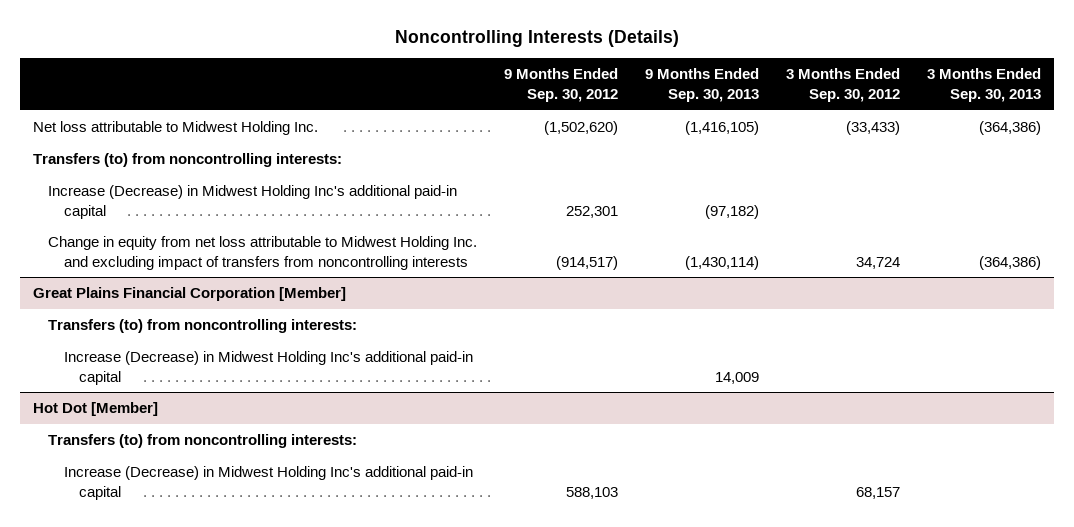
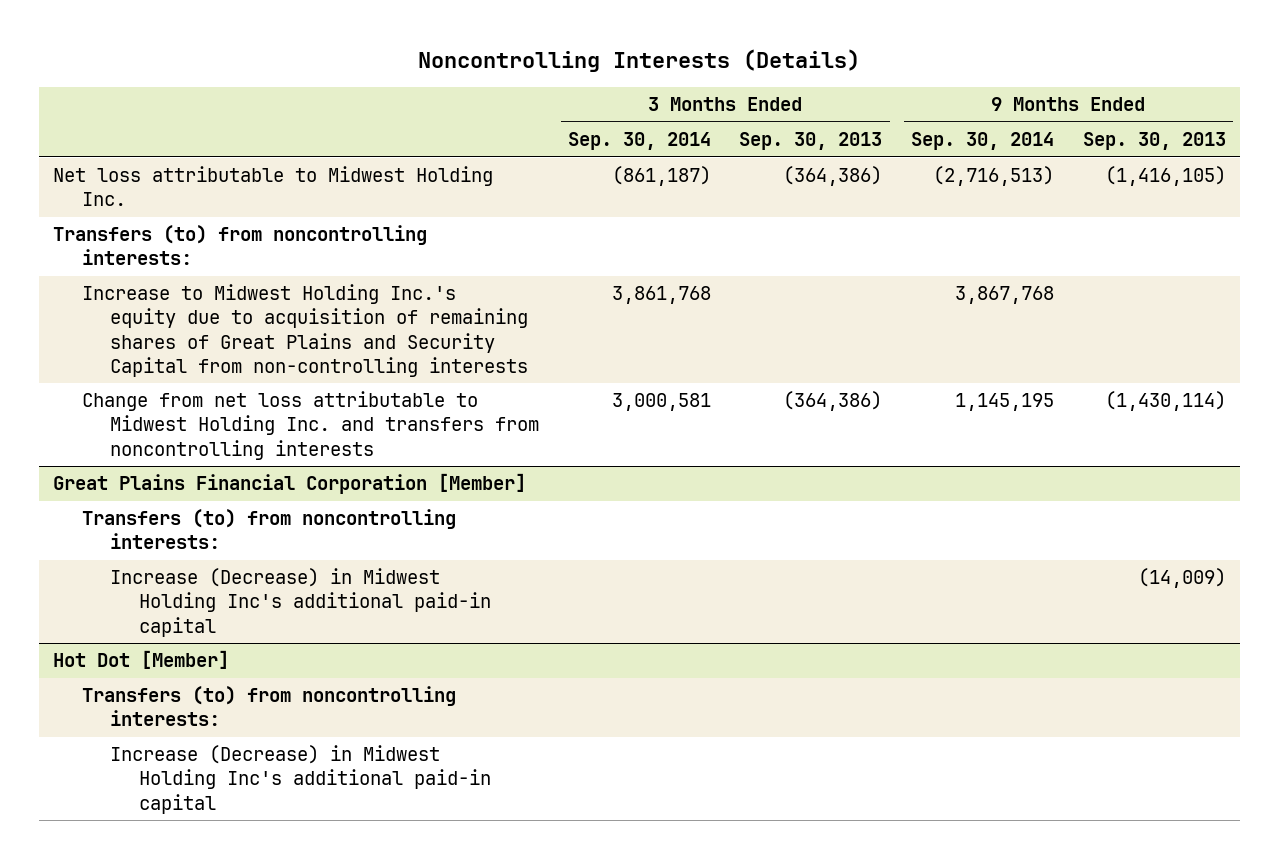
[504,68,619,102] 9 Months Ended Sep. 30, 2012 -> none
[786,68,901,102] 3 Months Ended Sep. 30, 2012 -> none
none -> [567,132,711,151] Sep. 30, 2014
none -> [911,132,1055,151] Sep. 30, 2014
[48,185,458,219] Increase (Decrease) in Midwest Holding Inc's additional paid-in capital -> none
none -> [81,284,529,377] Increase to Midwest Holding Inc.'s equity due to acquisition of remaining shares of Great Plains and Security Capital from non-controlling interests
[48,236,478,270] Change in equity from net loss attributable to Midwest Holding Inc. and excluding impact of transfers from noncontrolling interests -> [81,391,540,460] Change from net loss attributable to Midwest Holding Inc. and transfers from noncontrolling interests
[715,371,760,384] 14,009 -> [1137,568,1226,589] (14,009)

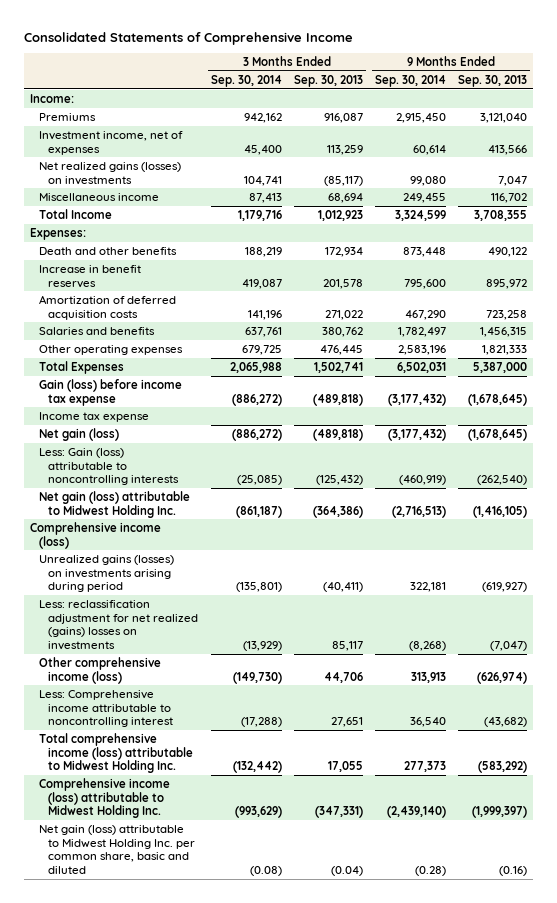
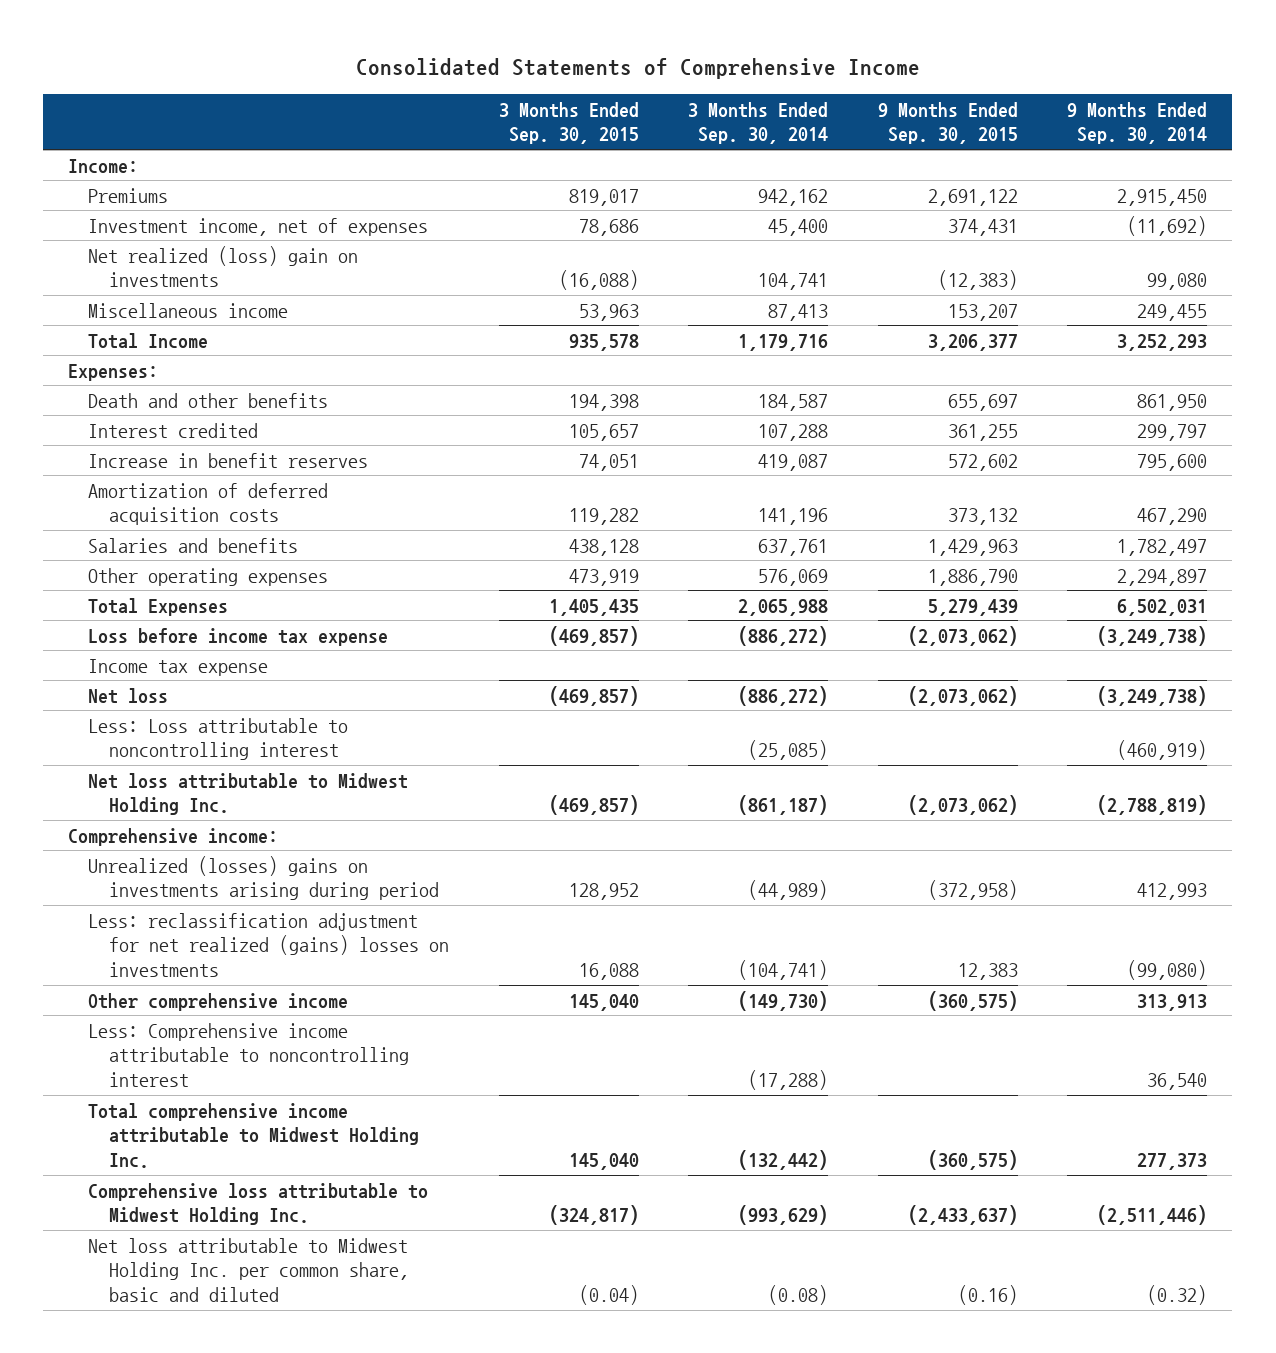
[293,74,363,87] Sep. 30, 2013 -> none
[458,74,528,87] Sep. 30, 2013 -> none
none -> [498,101,639,145] 3 Months Ended Sep. 30, 2015
none -> [877,101,1018,145] 9 Months Ended Sep. 30, 2015
[413,144,447,155] 60,614 -> [1127,215,1208,236] (11,692)
[39,161,182,185] Net realized gains (losses) on investments -> [88,245,359,288] Net realized (loss) gain on investments
[395,209,447,221] 3,324,599 -> [1117,333,1208,351] 3,252,293
[244,246,282,257] 188,219 -> [758,393,829,411] 184,587
[403,246,447,257] 873,448 -> [1137,393,1208,411] 861,950
none -> [88,422,259,438] Interest credited
[241,344,282,355] 679,725 -> [758,568,829,586] 576,069
[398,344,447,355] 2,583,196 -> [1117,568,1208,586] 2,294,897
[39,378,183,406] Gain (loss) before income tax expense -> [88,627,389,646] Loss before income tax expense
[388,393,447,406] (3,177,432) -> [1097,625,1208,646] (3,249,738)
[39,427,120,441] Net gain (loss) -> [88,687,169,704] Net loss
[388,428,447,441] (3,177,432) -> [1097,685,1208,706] (3,249,738)
[39,447,180,486] Less: Gain (loss) attributable to noncontrolling interests -> [88,717,349,761] Less: Loss attributable to noncontrolling interest
[39,490,191,518] Net gain (loss) attributable to Midwest Holding Inc. -> [88,772,409,816] Net loss attributable to Midwest Holding Inc.
[392,505,447,518] (2,716,513) -> [1097,795,1208,816] (2,788,819)
[29,521,161,549] Comprehensive income (loss) -> [68,827,279,846] Comprehensive income:
[39,554,175,593] Unrealized gains (losses) on investments arising during period -> [88,855,439,901] Unrealized (losses) gains on investments arising during period
[235,582,282,593] (135,801) -> [748,880,829,901] (44,989)
[410,582,447,593] 322,181 -> [1137,883,1208,901] 412,993
[242,640,282,651] (13,929) -> [738,959,829,980] (104,741)
[409,640,447,651] (8,268) -> [1127,959,1208,980] (99,080)
[39,656,162,684] Other comprehensive income (loss) -> [88,992,349,1011] Other comprehensive income
[39,732,194,774] Total comprehensive income (loss) attributable to Midwest Holding Inc. -> [88,1102,419,1168] Total comprehensive income attributable to Midwest Holding Inc.
[39,777,171,819] Comprehensive income (loss) attributable to Midwest Holding Inc. -> [88,1182,429,1226] Comprehensive loss attributable to Midwest Holding Inc.
[387,806,447,819] (2,439,140) -> [1097,1205,1208,1226] (2,511,446)
[39,824,196,874] Net gain (loss) attributable to Midwest Holding Inc. per common share, basic and diluted -> [88,1237,409,1302] Net loss attributable to Midwest Holding Inc. per common share, basic and diluted
[415,865,447,876] (0.28) -> [1147,1284,1208,1305] (0.32)

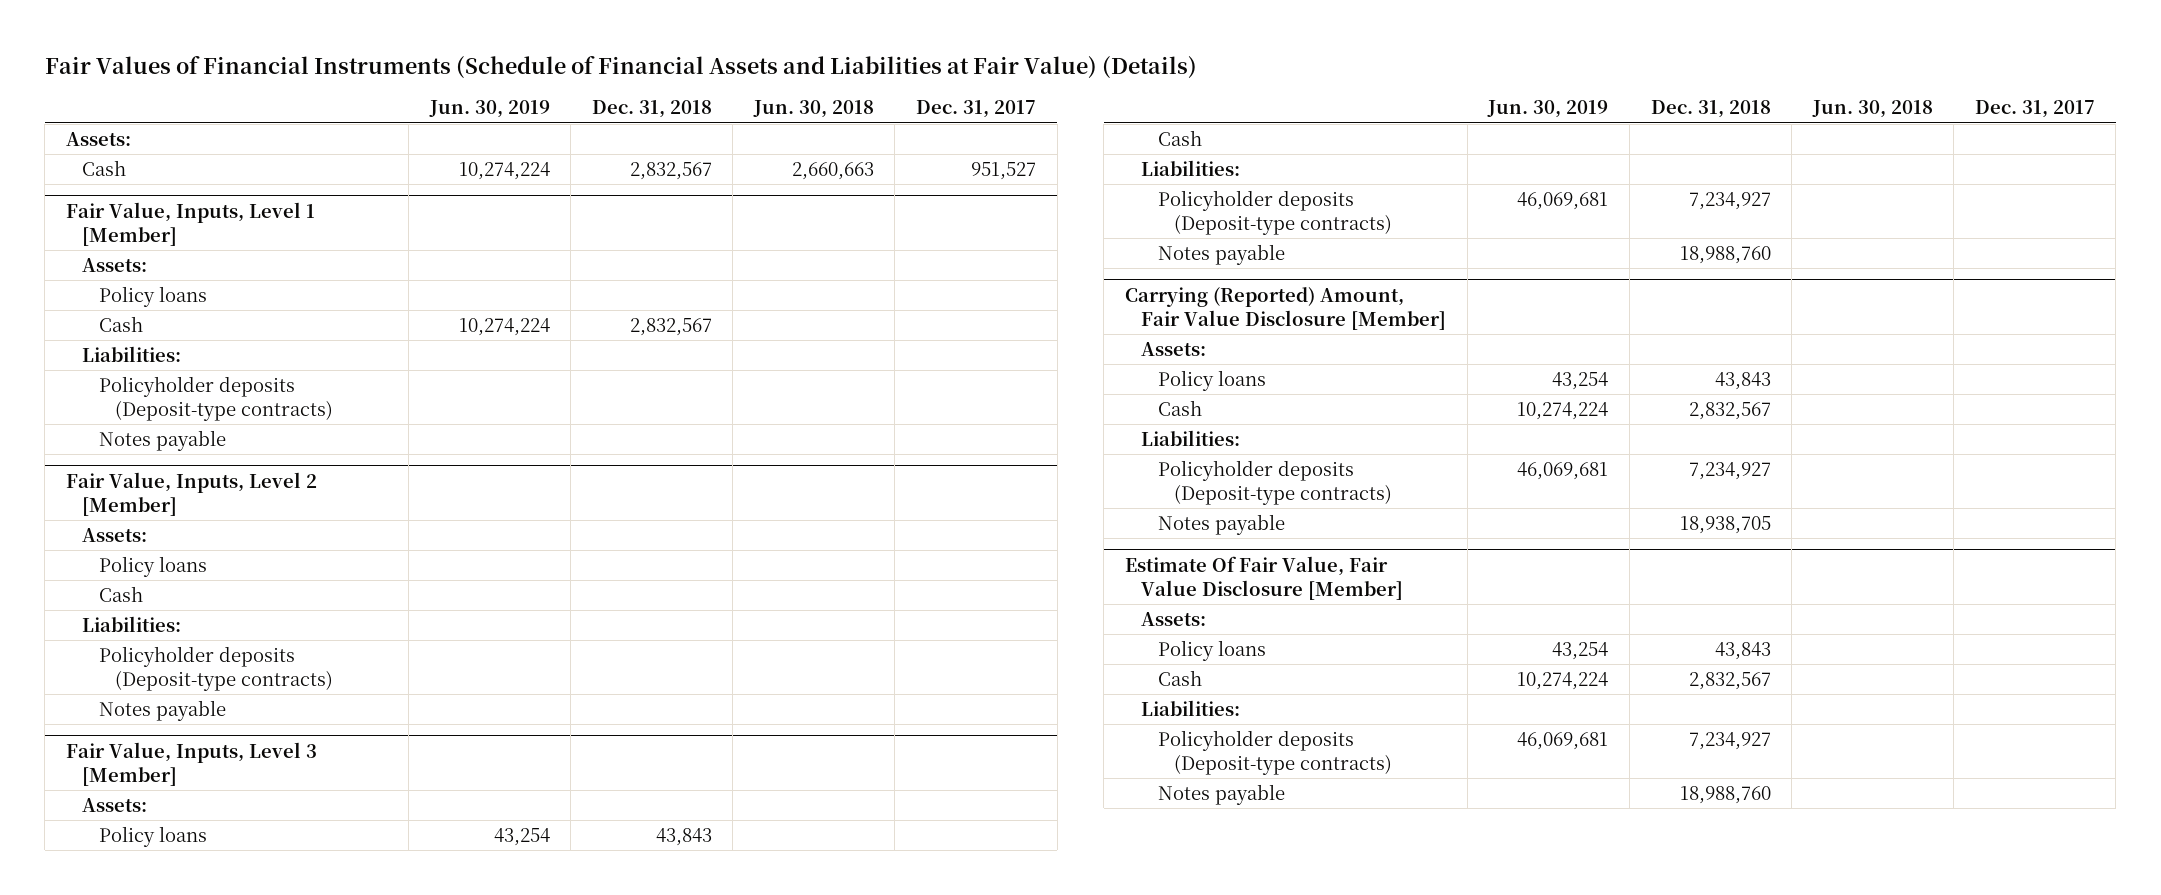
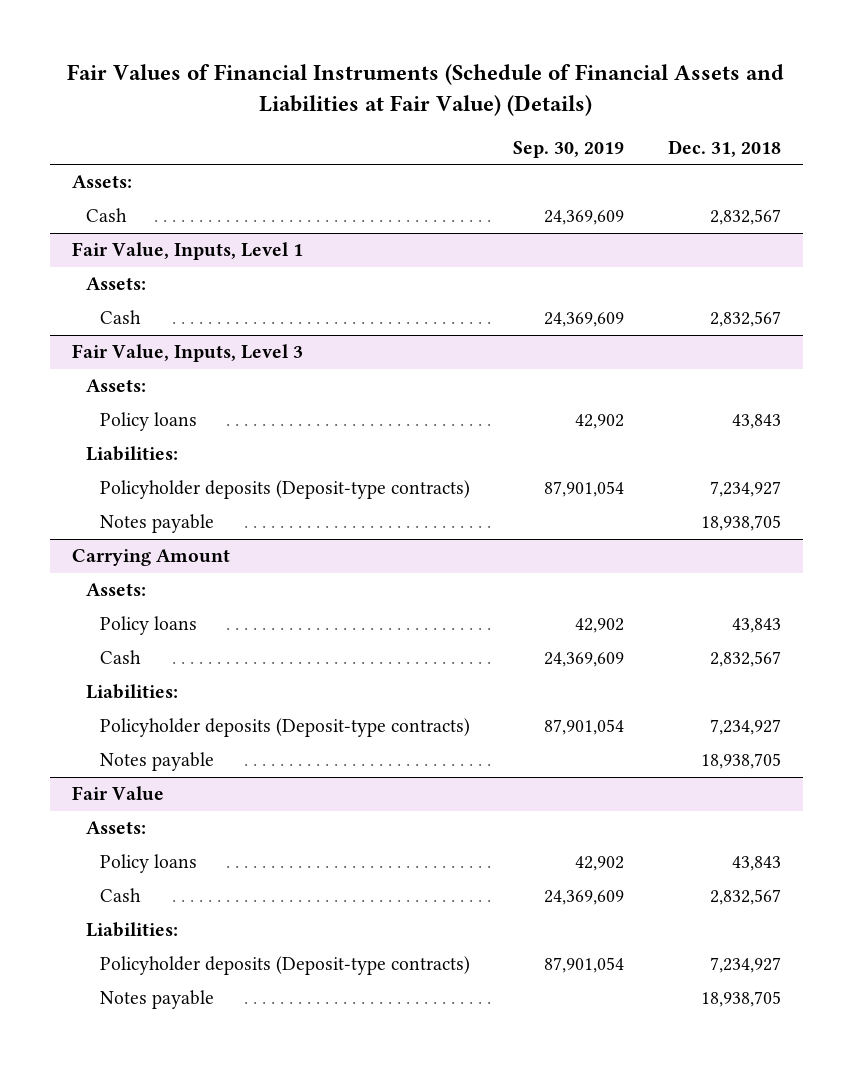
[428,100,550,119] Jun. 30, 2019 -> none
[752,100,874,119] Jun. 30, 2018 -> none
[916,100,1037,119] Dec. 31, 2017 -> none
none -> [513,140,625,158] Sep. 30, 2019
[65,201,315,246] Fair Value, Inputs, Level 1 [Member] -> [71,242,303,261] Fair Value, Inputs, Level 1
[98,285,207,307] Policy loans -> none
[82,345,182,362] Liabilities: -> none
[98,375,334,421] Policyholder deposits (Deposit-type contracts) -> none
[98,429,226,451] Notes payable -> none
[65,471,317,516] Fair Value, Inputs, Level 2 [Member] -> none
[82,527,148,542] Assets: -> none
[98,555,207,577] Policy loans -> none
[98,585,143,602] Cash -> none
[82,615,182,632] Liabilities: -> none
[98,645,334,691] Policyholder deposits (Deposit-type contracts) -> none
[98,699,226,721] Notes payable -> none
[65,741,317,786] Fair Value, Inputs, Level 3 [Member] -> [71,344,303,363] Fair Value, Inputs, Level 3
[1157,129,1202,146] Cash -> none
[1679,245,1771,264] 18,988,760 -> [701,515,782,532] 18,938,705
[1124,286,1447,330] Carrying (Reported) Amount, Fair Value Disclosure [Member] -> [71,549,230,567] Carrying Amount
[1124,555,1404,600] Estimate Of Fair Value, Fair Value Disclosure [Member] -> [71,786,164,802] Fair Value
[1679,785,1771,804] 18,988,760 -> [701,991,782,1008] 18,938,705

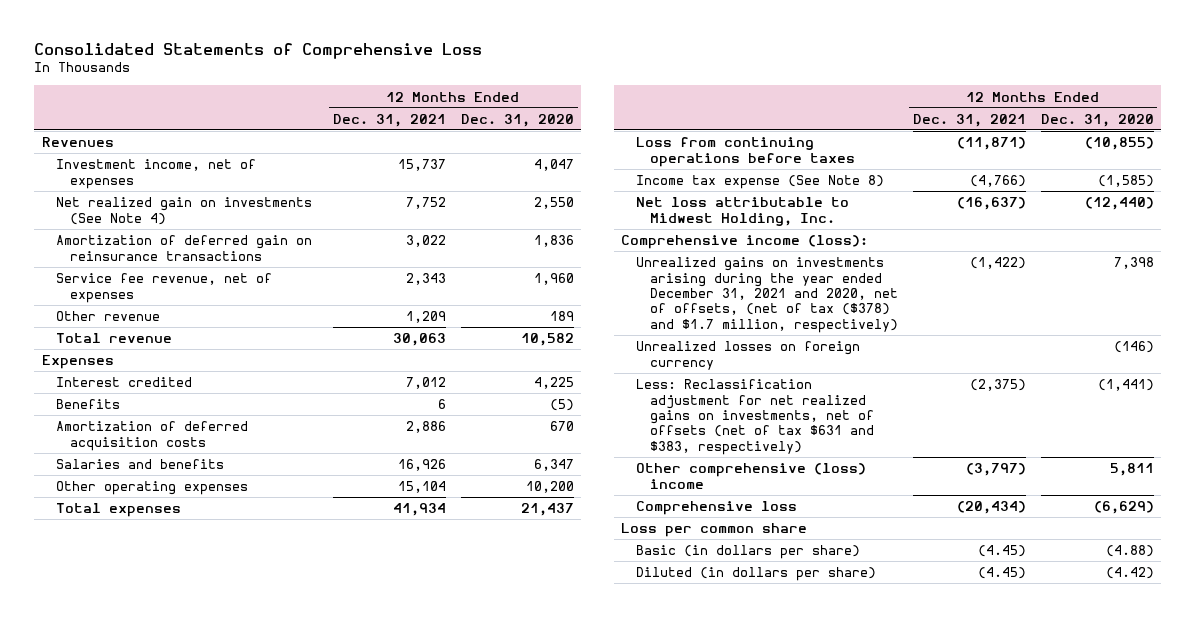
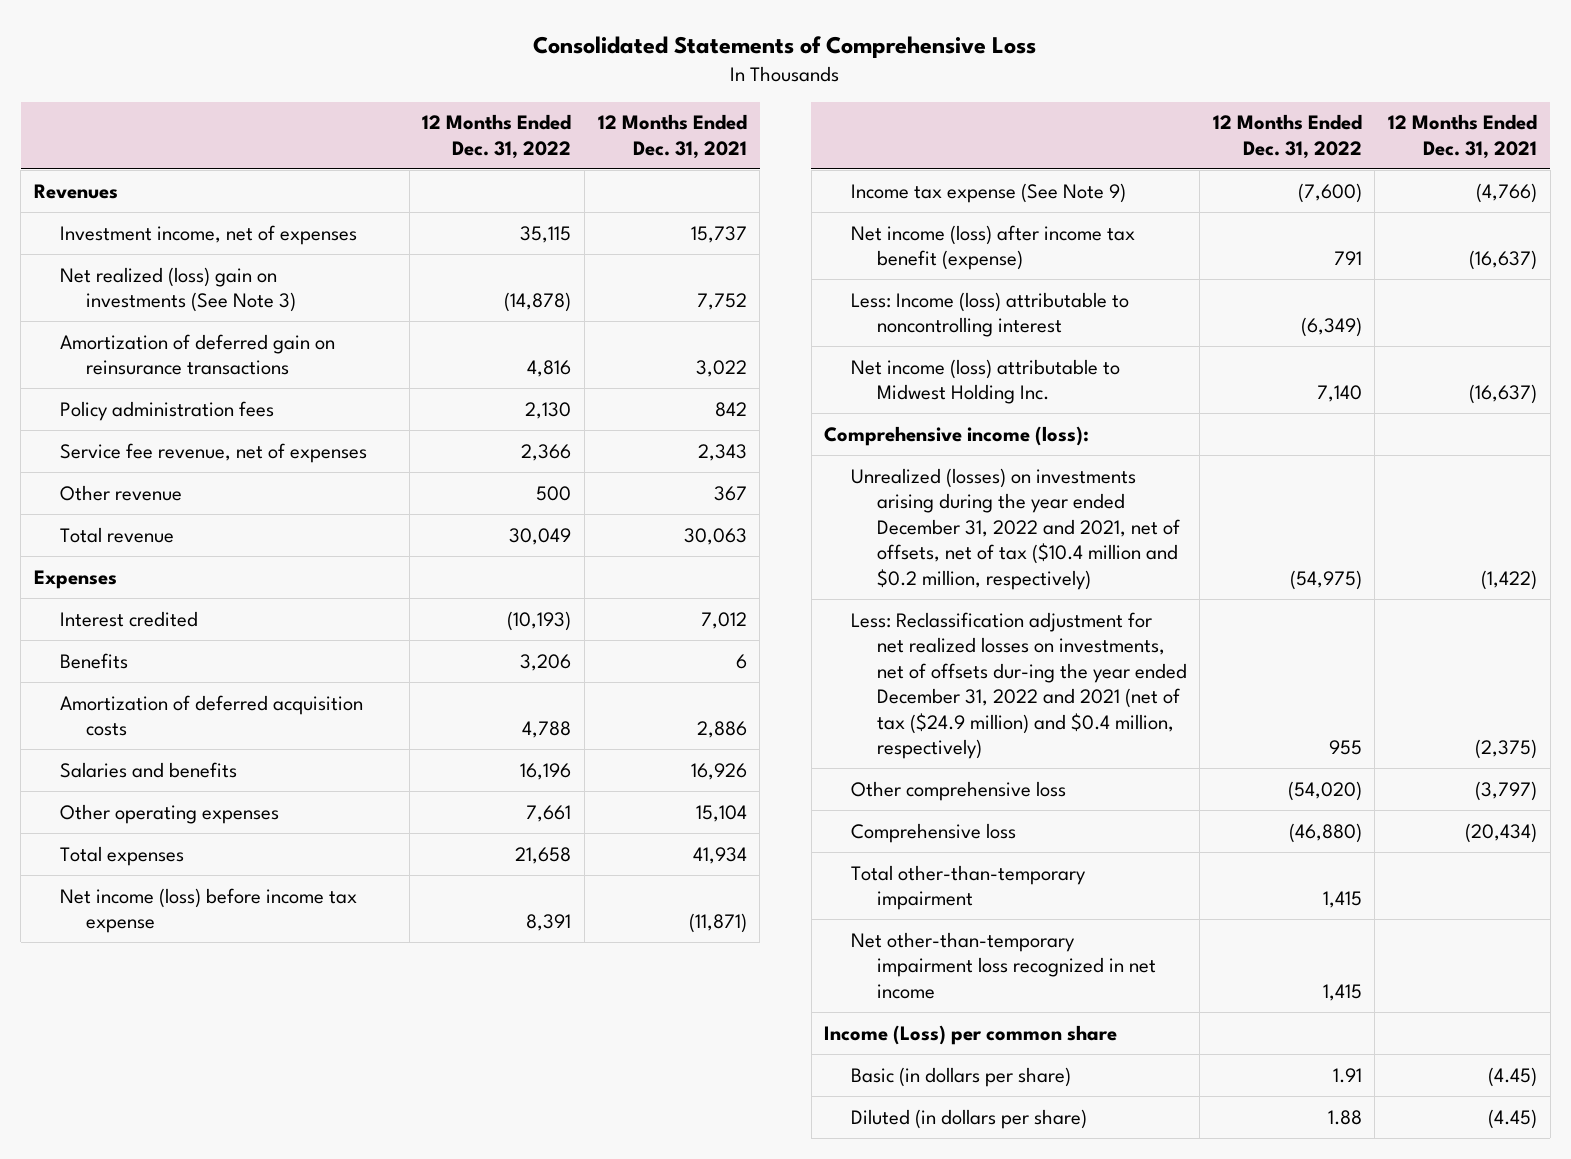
[460,113,574,127] Dec. 31, 2020 -> none
none -> [422,114,572,159] 12 Months Ended Dec. 31, 2022
[55,197,312,225] Net realized gain on investments (See Note 4) -> [60,266,297,313] Net realized (loss) gain on investments (See Note 3)
none -> [60,400,275,421] Policy administration fees
[405,311,446,324] 1,209 -> [713,485,747,501] 367
[635,137,855,167] Loss from continuing operations before taxes -> [60,887,358,934] Net income (loss) before income tax expense
[635,175,884,190] Income tax expense (See Note 8) -> [850,182,1126,203] Income tax expense (See Note 9)
none -> [850,224,1135,271] Net income (loss) after income tax benefit (expense)
none -> [850,291,1129,338] Less: Income (loss) attributable to noncontrolling interest
[635,197,849,226] Net loss attributable to Midwest Holding, Inc. -> [850,358,1120,405] Net income (loss) attributable to Midwest Holding Inc.
[635,341,860,370] Unrealized losses on foreign currency -> none
[635,257,898,333] Unrealized gains on investments arising during the year ended December 31, 2021 and 2020, net of offsets, (net of tax ($378) and $1.7 million, respectively) -> [850,467,1180,590] Unrealized (losses) on investments arising during the year ended December 31, 2022 and 2021, net of offsets, net of tax ($10.4 million and $0.2 million, respectively)
[635,379,874,455] Less: Reclassification adjustment for net realized gains on investments, net of offsets (net of tax $631 and $383, respectively) -> [850,611,1187,760] Less: Reclassification adjustment for net realized losses on investments, net of offsets dur-ing the year ended December 31, 2022 and 2021 (net of tax ($24.9 million) and $0.4 million, respectively)
[635,463,866,489] Other comprehensive (loss) income -> [850,780,1066,801] Other comprehensive loss
none -> [850,864,1086,911] Total other-than-temporary impairment
none -> [850,931,1156,999] Net other-than-temporary impairment loss recognized in net income
[621,523,808,538] Loss per common share -> [824,1024,1118,1045] Income (Loss) per common share

